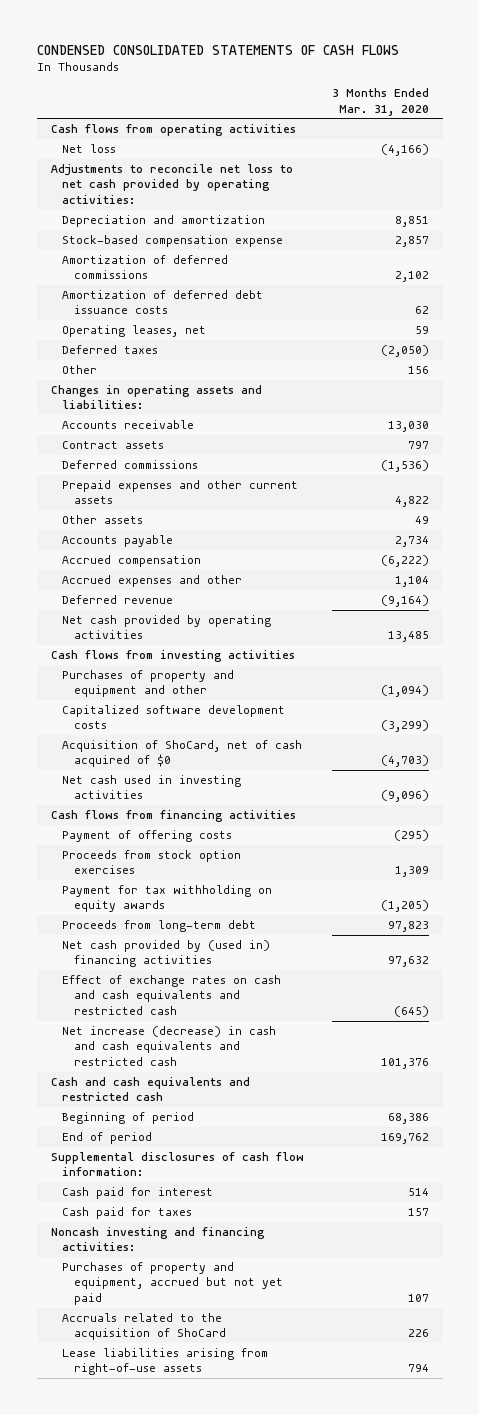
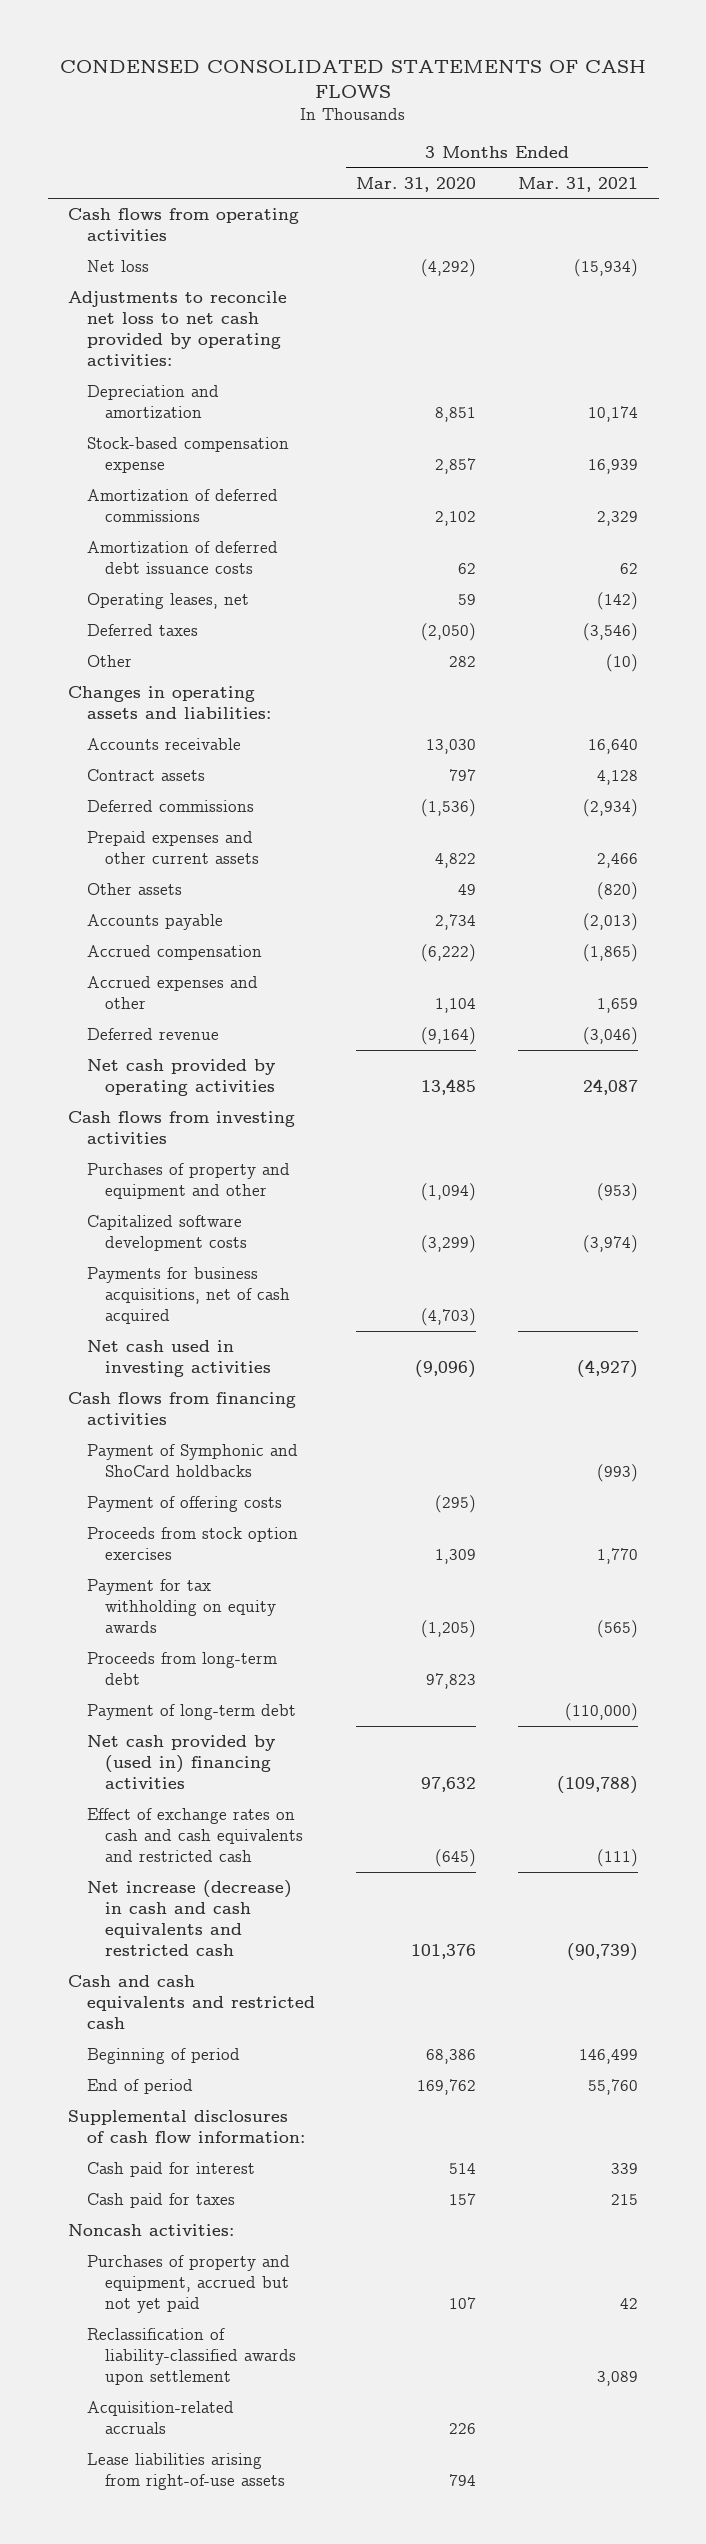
none -> [517,176,638,192] Mar. 31, 2021
[380,144,429,157] (4,166) -> [421,259,477,278] (4,292)
[407,366,429,375] 156 -> [449,656,477,668] 282
[62,740,303,768] Acquisition of ShoCard, net of cash acquired of $0 -> [86,1267,291,1325] Payments for business acquisitions, net of cash acquired
none -> [86,1444,298,1478] Payment of Symphonic and ShoCard holdbacks
none -> [86,1704,296,1721] Payment of long-term debt
[50,1227,265,1252] Noncash investing and financing activities: -> [68,2224,235,2237] Noncash activities:
none -> [86,2328,297,2386] Reclassification of liability-classified awards upon settlement
[62,1313,226,1341] Accruals related to the acquisition of ShoCard -> [86,2401,234,2435] Acquisition-related accruals

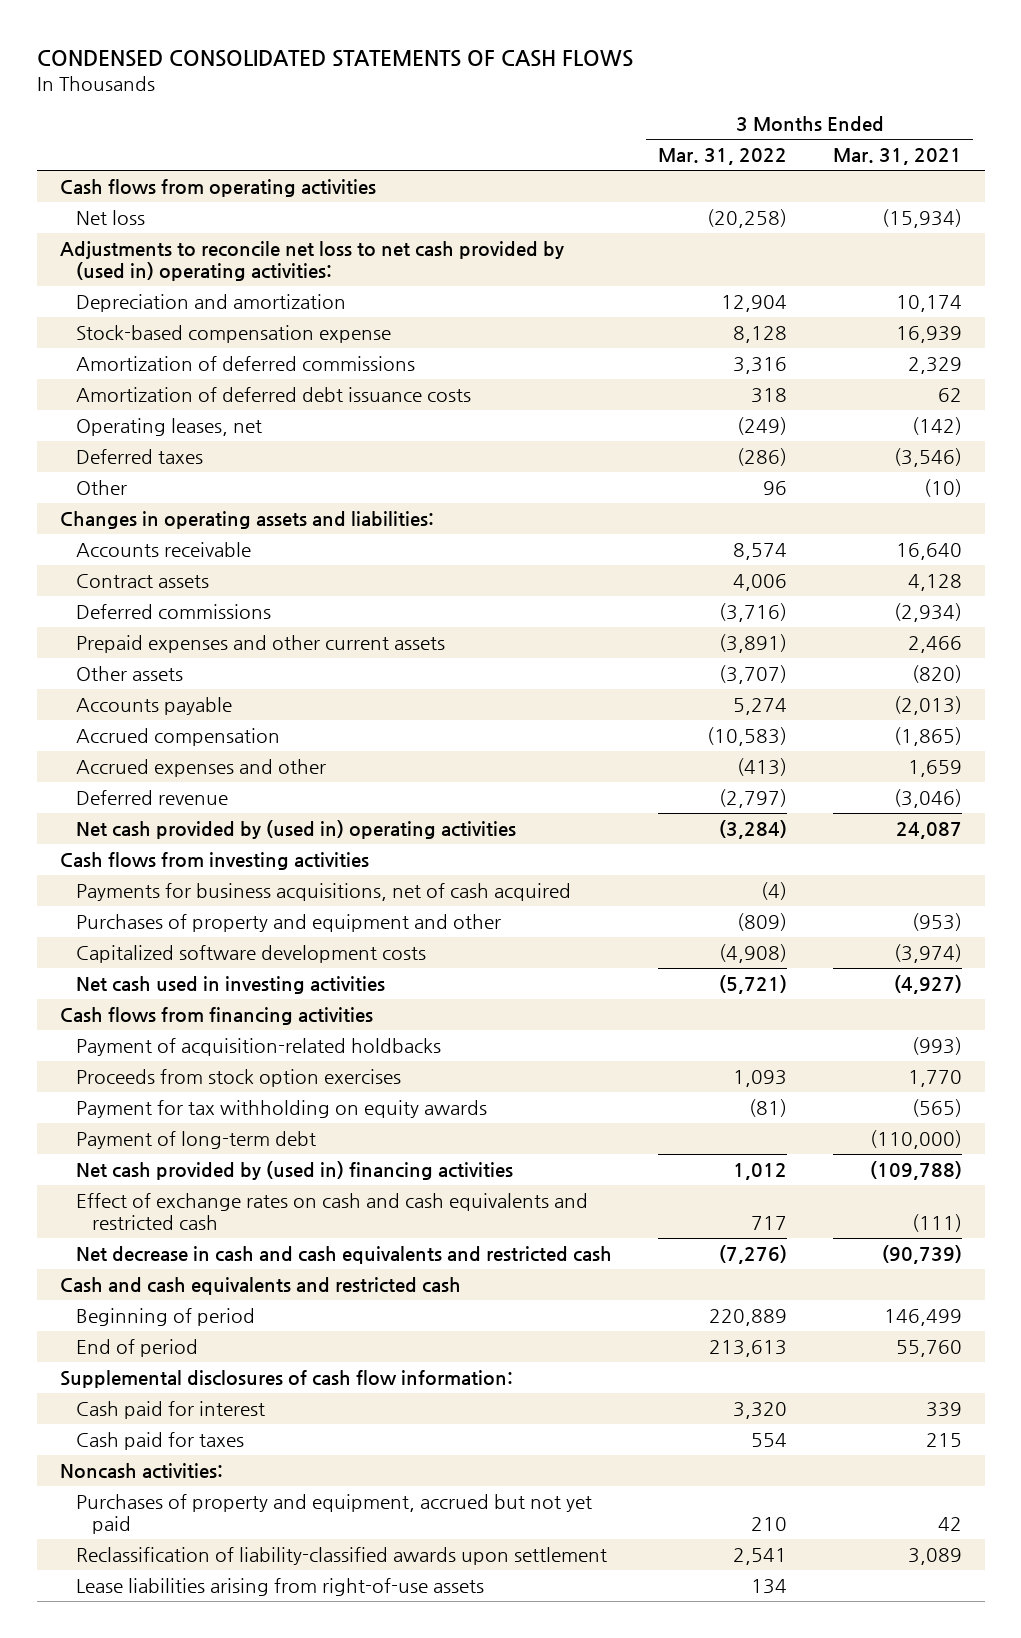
[356,176,477,192] Mar. 31, 2020 -> none
none -> [657,148,787,166] Mar. 31, 2022
[68,291,288,367] Adjustments to reconcile net loss to net cash provided by operating activities: -> [59,240,564,281] Adjustments to reconcile net loss to net cash provided by (used in) operating activities:
[86,1059,276,1097] Net cash provided by operating activities -> [75,819,516,839] Net cash provided by (used in) operating activities
[86,1267,291,1325] Payments for business acquisitions, net of cash acquired -> [75,882,571,901] Payments for business acquisitions, net of cash acquired
[86,1496,282,1513] Payment of offering costs -> none
[86,1444,298,1478] Payment of Symphonic and ShoCard holdbacks -> [75,1037,441,1056] Payment of acquisition-related holdbacks
[86,1652,277,1686] Proceeds from long-term debt -> none
[86,1880,292,1957] Net increase (decrease) in cash and cash equivalents and restricted cash -> [75,1245,612,1264] Net decrease in cash and cash equivalents and restricted cash
[86,2401,234,2435] Acquisition-related accruals -> none

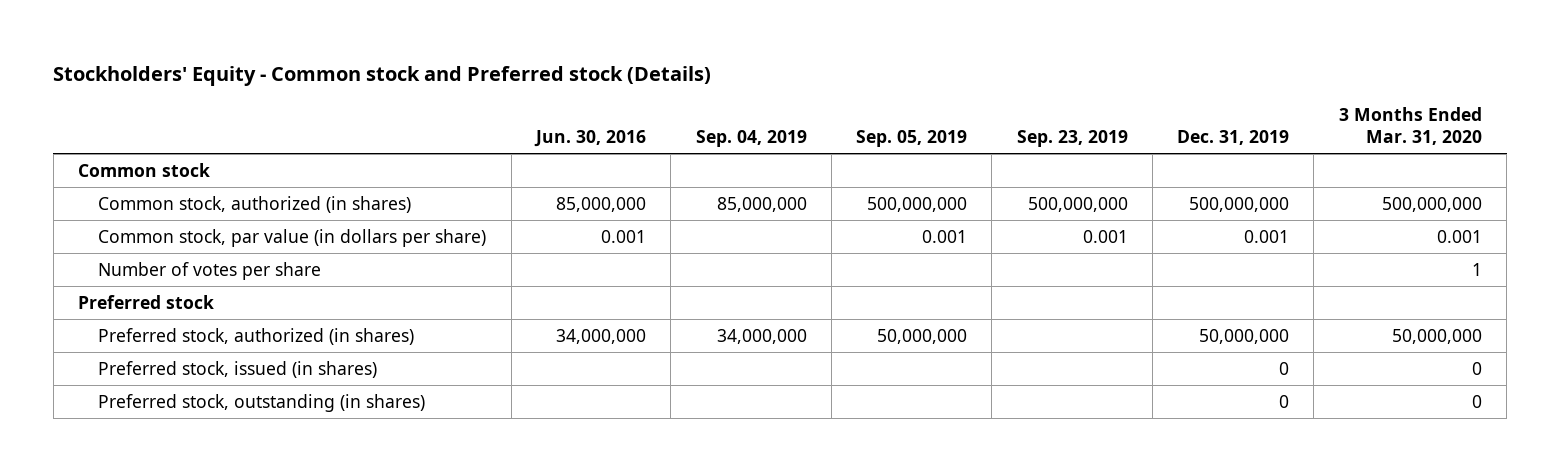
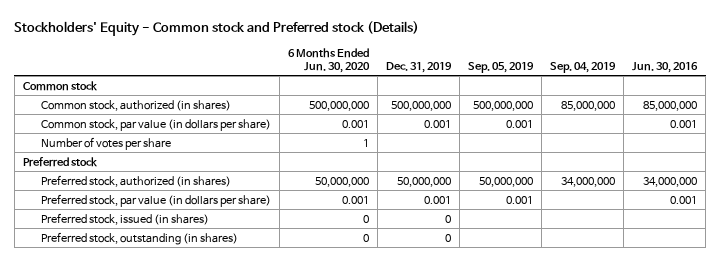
[1016,130,1128,148] Sep. 23, 2019 -> none
[1338,106,1482,146] 3 Months Ended Mar. 31, 2020 -> none
none -> [287,47,370,73] 6 Months Ended Jun. 30, 2020
none -> [40,193,271,207] Preferred stock, par value (in dollars per share)

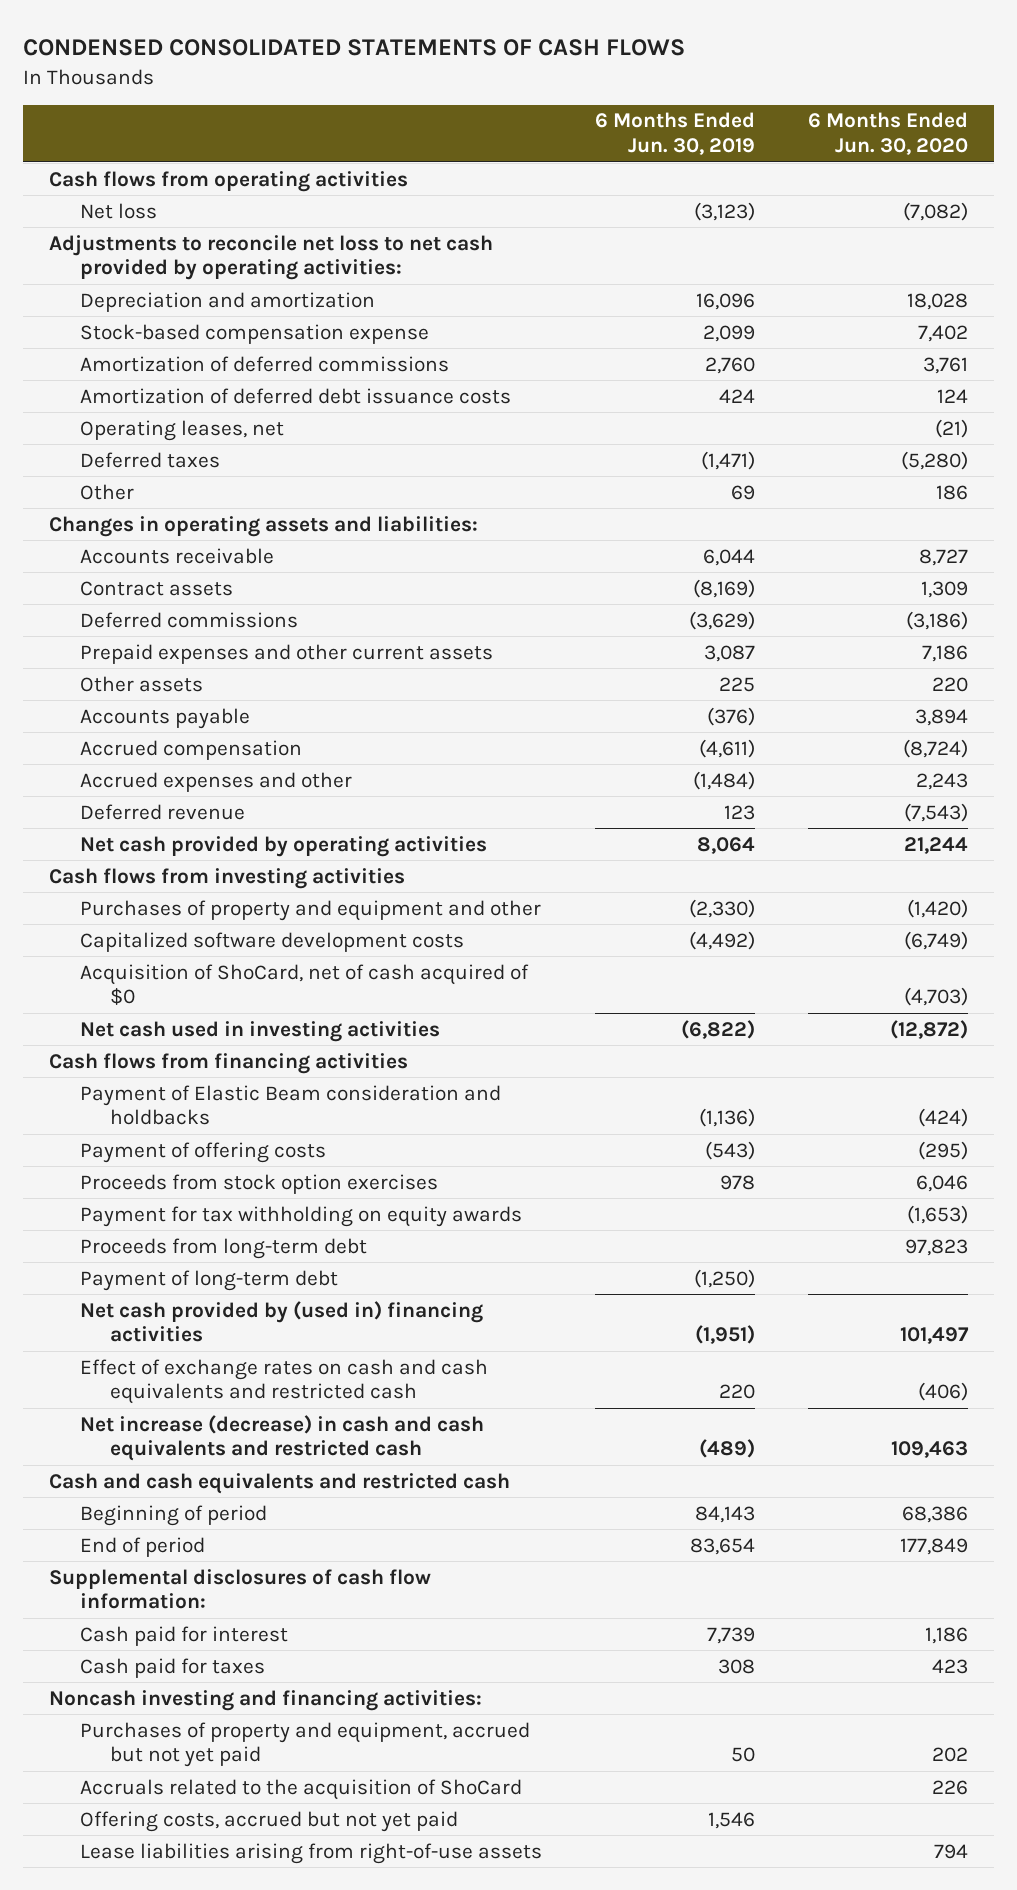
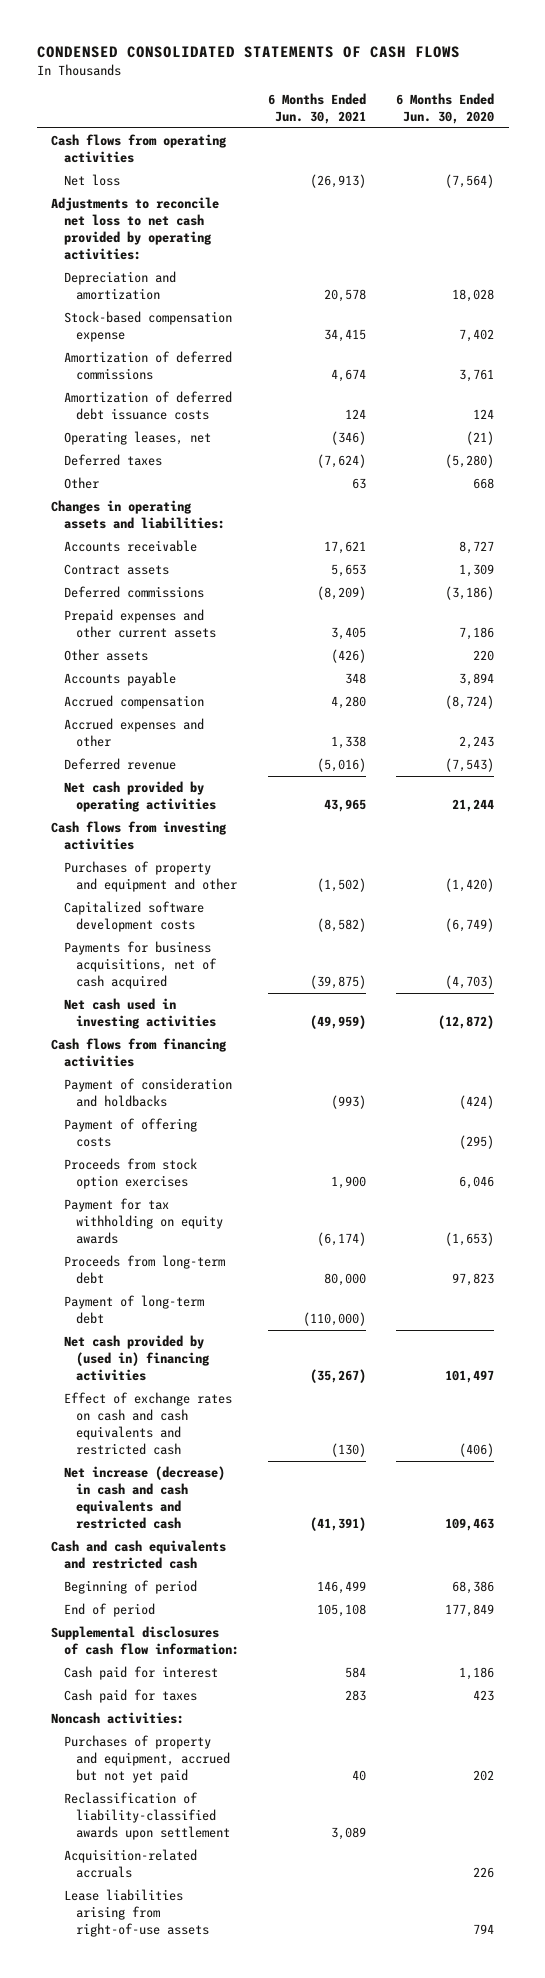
[594,112,755,155] 6 Months Ended Jun. 30, 2019 -> none
none -> [268,93,367,125] 6 Months Ended Jun. 30, 2021
[902,201,968,221] (7,082) -> [444,174,494,189] (7,564)
[935,484,968,500] 186 -> [472,478,494,490] 668
[79,963,529,1006] Acquisition of ShoCard, net of cash acquired of $0 -> [63,941,218,989] Payments for business acquisitions, net of cash acquired
[79,1084,501,1126] Payment of Elastic Beam consideration and holdbacks -> [63,1078,232,1107] Payment of consideration and holdbacks
[49,1689,483,1711] Noncash investing and financing activities: -> [51,1712,185,1725] Noncash activities:
[79,1810,458,1832] Offering costs, accrued but not yet paid -> none
none -> [63,1792,231,1840] Reclassification of liability-classified awards upon settlement
[79,1778,522,1800] Accruals related to the acquisition of ShoCard -> [63,1849,197,1878] Acquisition-related accruals

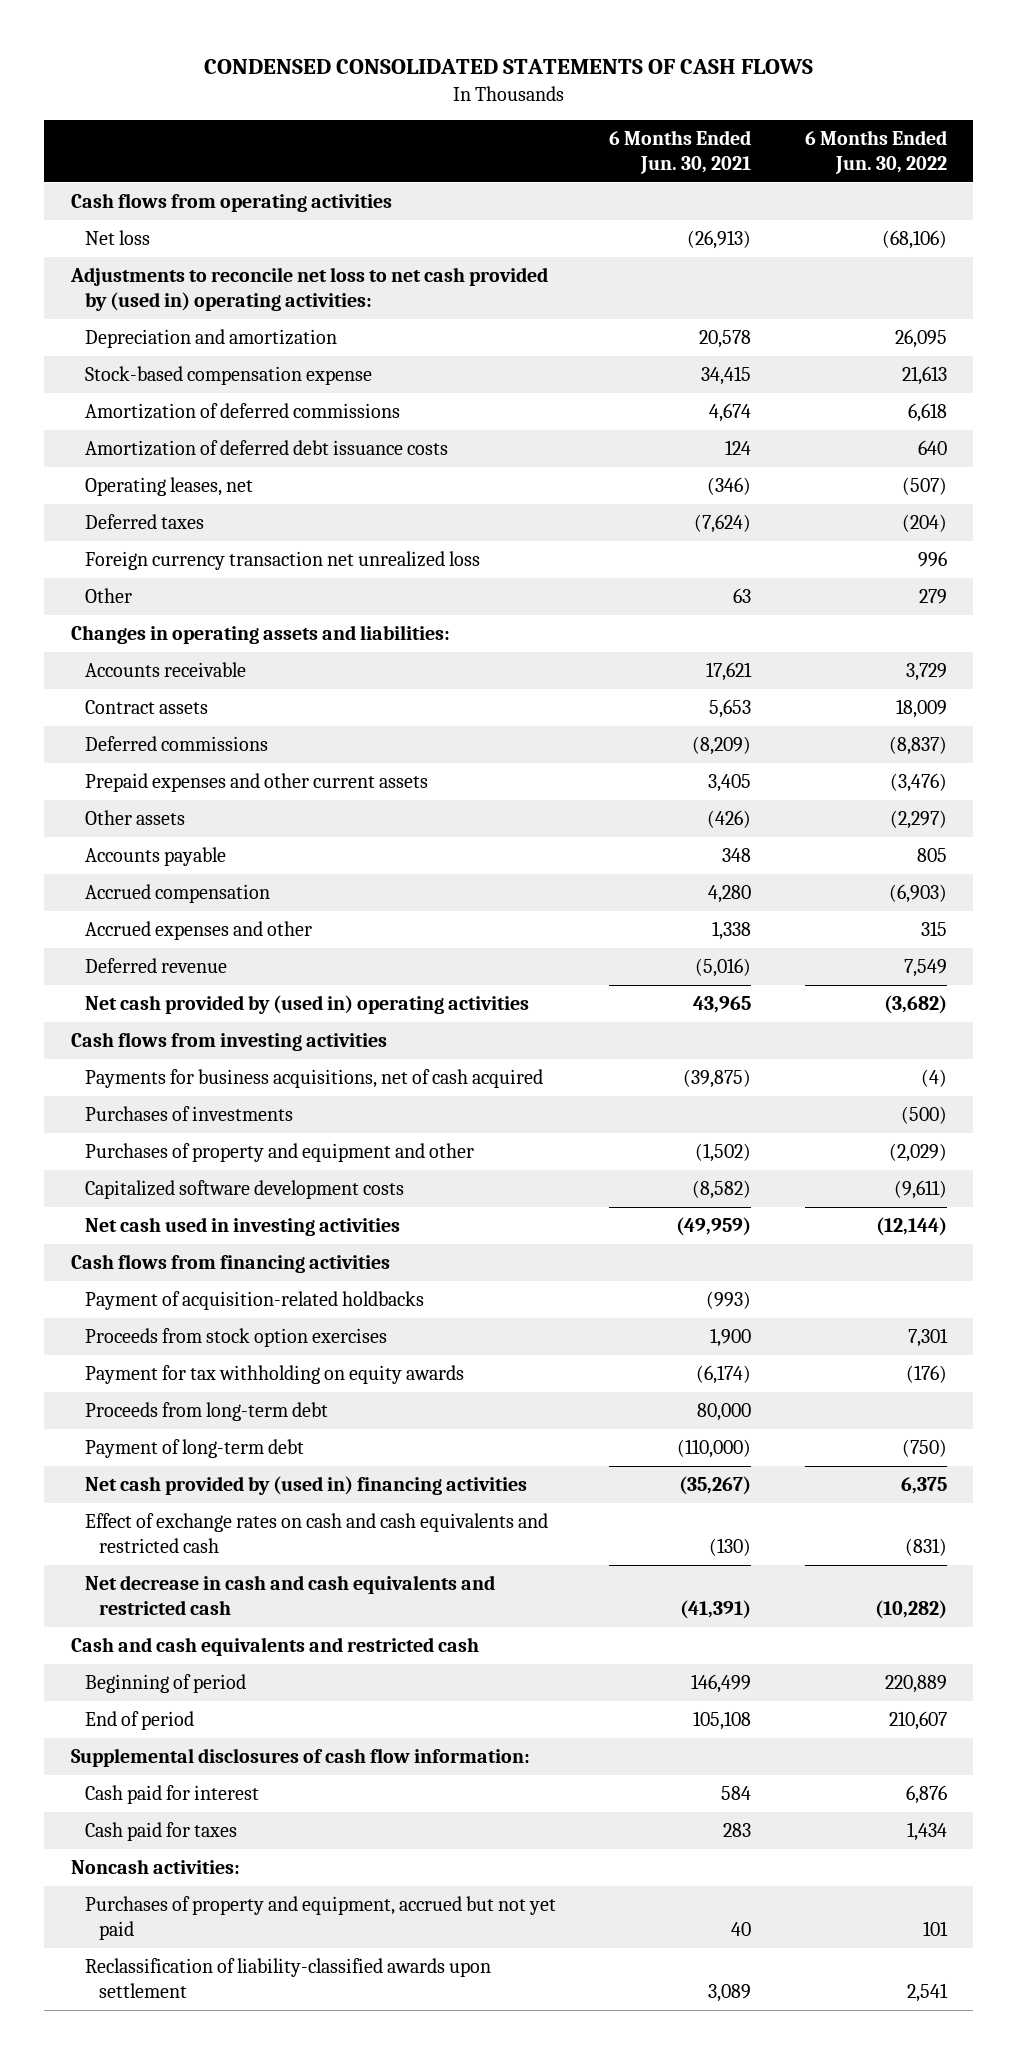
[395,93,494,125] 6 Months Ended Jun. 30, 2020 -> none
none -> [804,130,947,174] 6 Months Ended Jun. 30, 2022
[51,197,220,260] Adjustments to reconcile net loss to net cash provided by operating activities: -> [69,267,548,311] Adjustments to reconcile net loss to net cash provided by (used in) operating activities:
none -> [84,551,480,571] Foreign currency transaction net unrealized loss
[63,781,217,812] Net cash provided by operating activities -> [84,995,529,1015] Net cash provided by (used in) operating activities
[63,941,218,989] Payments for business acquisitions, net of cash acquired -> [84,1069,543,1089] Payments for business acquisitions, net of cash acquired
none -> [84,1106,293,1122] Purchases of investments
[63,1118,197,1147] Payment of offering costs -> none
[63,1078,232,1107] Payment of consideration and holdbacks -> [84,1291,424,1311] Payment of acquisition-related holdbacks
[63,1466,225,1529] Net increase (decrease) in cash and cash equivalents and restricted cash -> [84,1575,495,1615] Net decrease in cash and cash equivalents and restricted cash
[63,1849,197,1878] Acquisition-related accruals -> none
[63,1889,210,1937] Lease liabilities arising from right-of-use assets -> none

